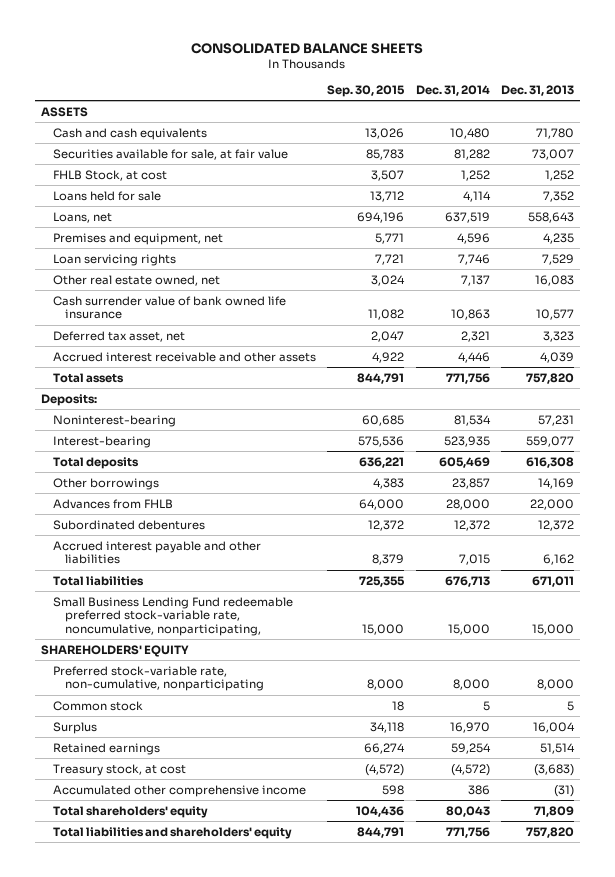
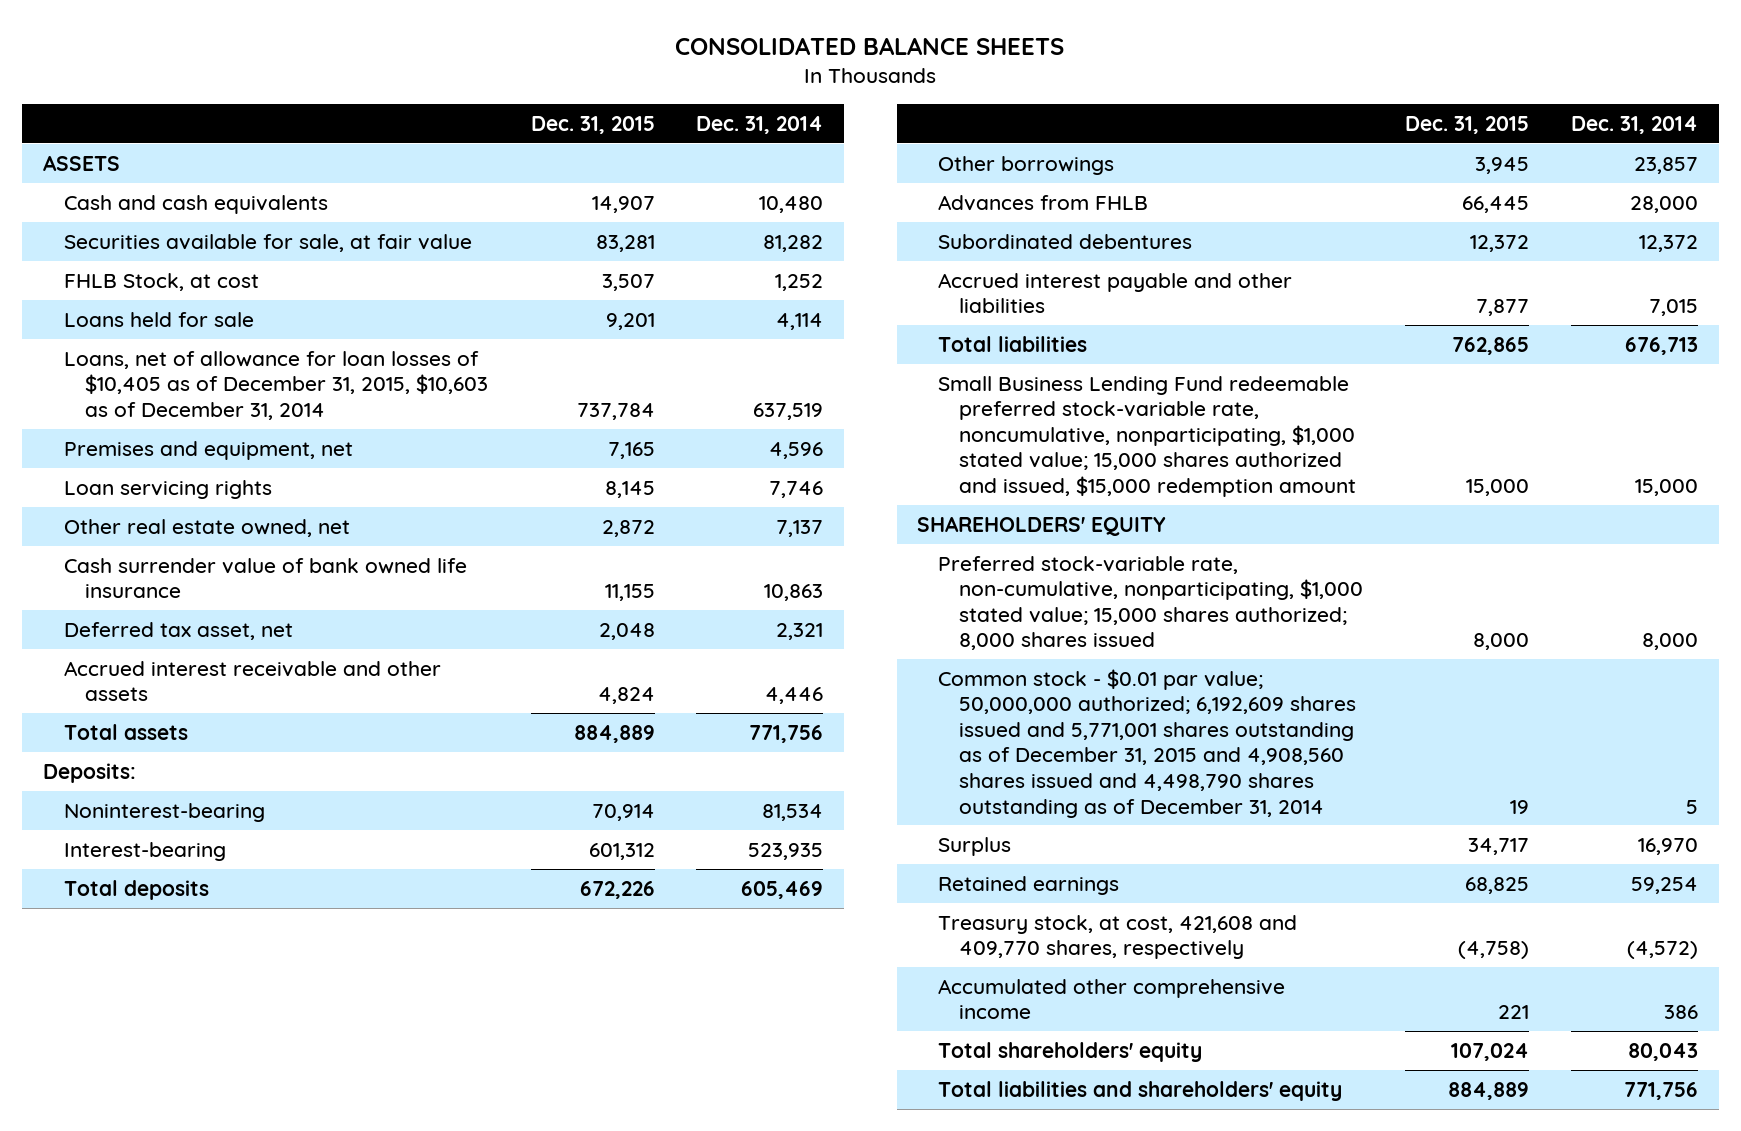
[327,85,406,98] Sep. 30, 2015 -> none
[501,85,575,97] Dec. 31, 2013 -> none
none -> [530,115,655,134] Dec. 31, 2015
[52,211,112,223] Loans, net -> [64,350,489,420] Loans, net of allowance for loan losses of $10,405 as of December 31, 2015, $10,603 as of December 31, 2014
[52,596,293,637] Small Business Lending Fund redeemable preferred stock-variable rate, noncumulative, nonparticipating, -> [938,375,1357,497] Small Business Lending Fund redeemable preferred stock-variable rate, noncumulative, nonparticipating, $1,000 stated value; 15,000 shares authorized and issued, $15,000 redemption amount
[52,665,264,692] Preferred stock-variable rate, non-cumulative, nonparticipating -> [938,555,1364,651] Preferred stock-variable rate, non-cumulative, nonparticipating, $1,000 stated value; 15,000 shares authorized; 8,000 shares issued
[52,700,143,711] Common stock -> [938,668,1357,818] Common stock - $0.01 par value; 50,000,000 authorized; 6,192,609 shares issued and 5,771,001 shares outstanding as of December 31, 2015 and 4,908,560 shares issued and 4,498,790 shares outstanding as of December 31, 2014
[52,763,186,776] Treasury stock, at cost -> [938,914,1298,960] Treasury stock, at cost, 421,608 and 409,770 shares, respectively

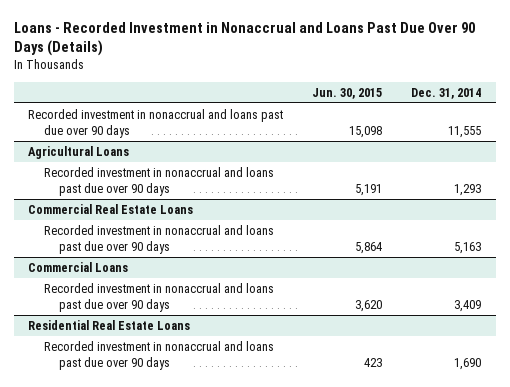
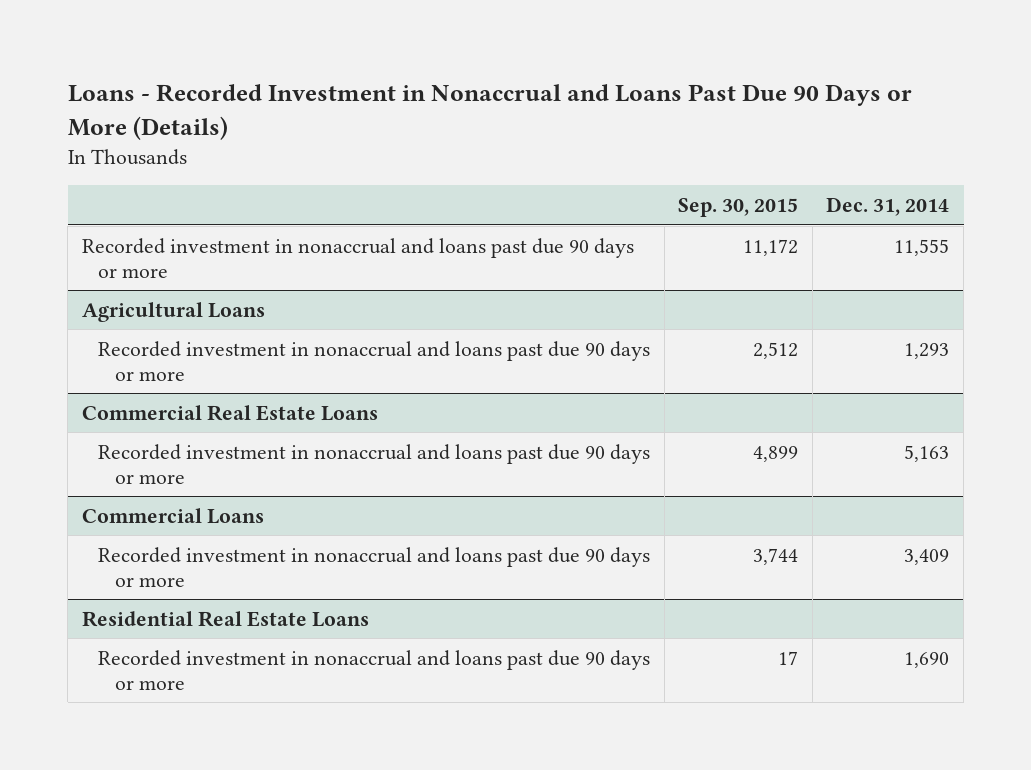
[13,22,475,57] Loans - Recorded Investment in Nonaccrual and Loans Past Due Over 90 Days (Details) -> [67,84,912,140] Loans - Recorded Investment in Nonaccrual and Loans Past Due 90 Days or More (Details)
[312,87,383,99] Jun. 30, 2015 -> none
none -> [678,197,799,217] Sep. 30, 2015
[28,108,284,138] Recorded investment in nonaccrual and loans past due over 90 days -> [81,237,634,278] Recorded investment in nonaccrual and loans past due 90 days or more
[43,166,274,196] Recorded investment in nonaccrual and loans past due over 90 days -> [98,340,651,381] Recorded investment in nonaccrual and loans past due 90 days or more
[43,224,274,254] Recorded investment in nonaccrual and loans past due over 90 days -> [98,443,651,484] Recorded investment in nonaccrual and loans past due 90 days or more
[43,282,274,312] Recorded investment in nonaccrual and loans past due over 90 days -> [98,546,651,587] Recorded investment in nonaccrual and loans past due 90 days or more
[43,340,274,370] Recorded investment in nonaccrual and loans past due over 90 days -> [98,649,651,690] Recorded investment in nonaccrual and loans past due 90 days or more

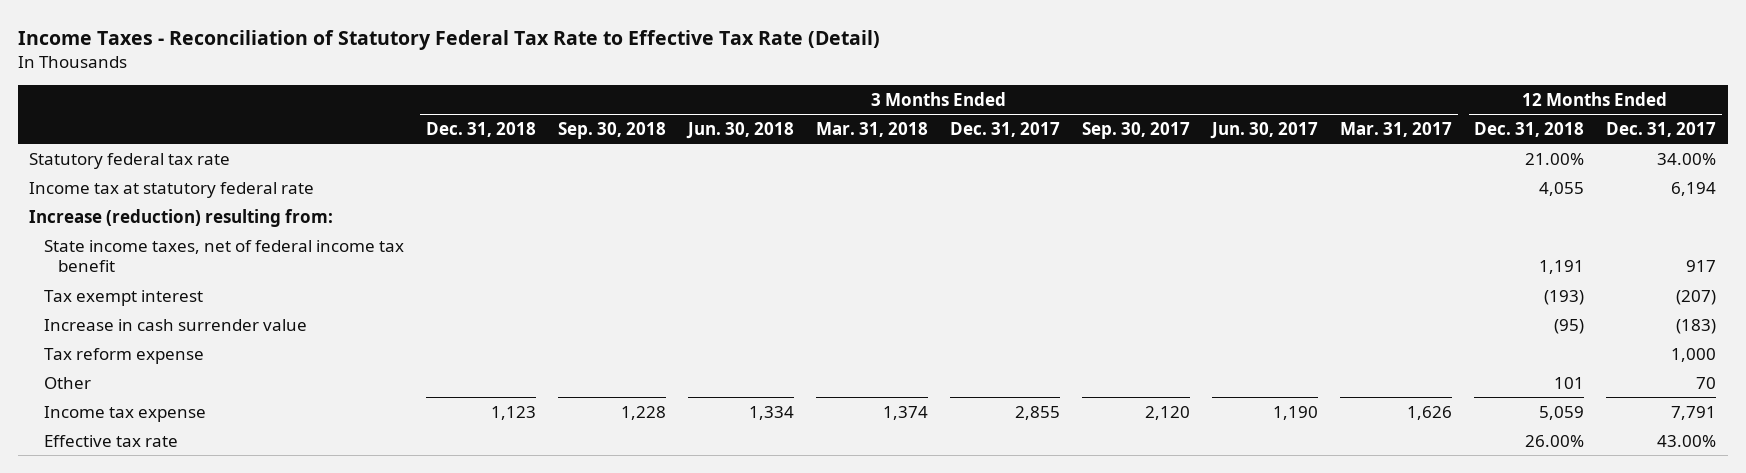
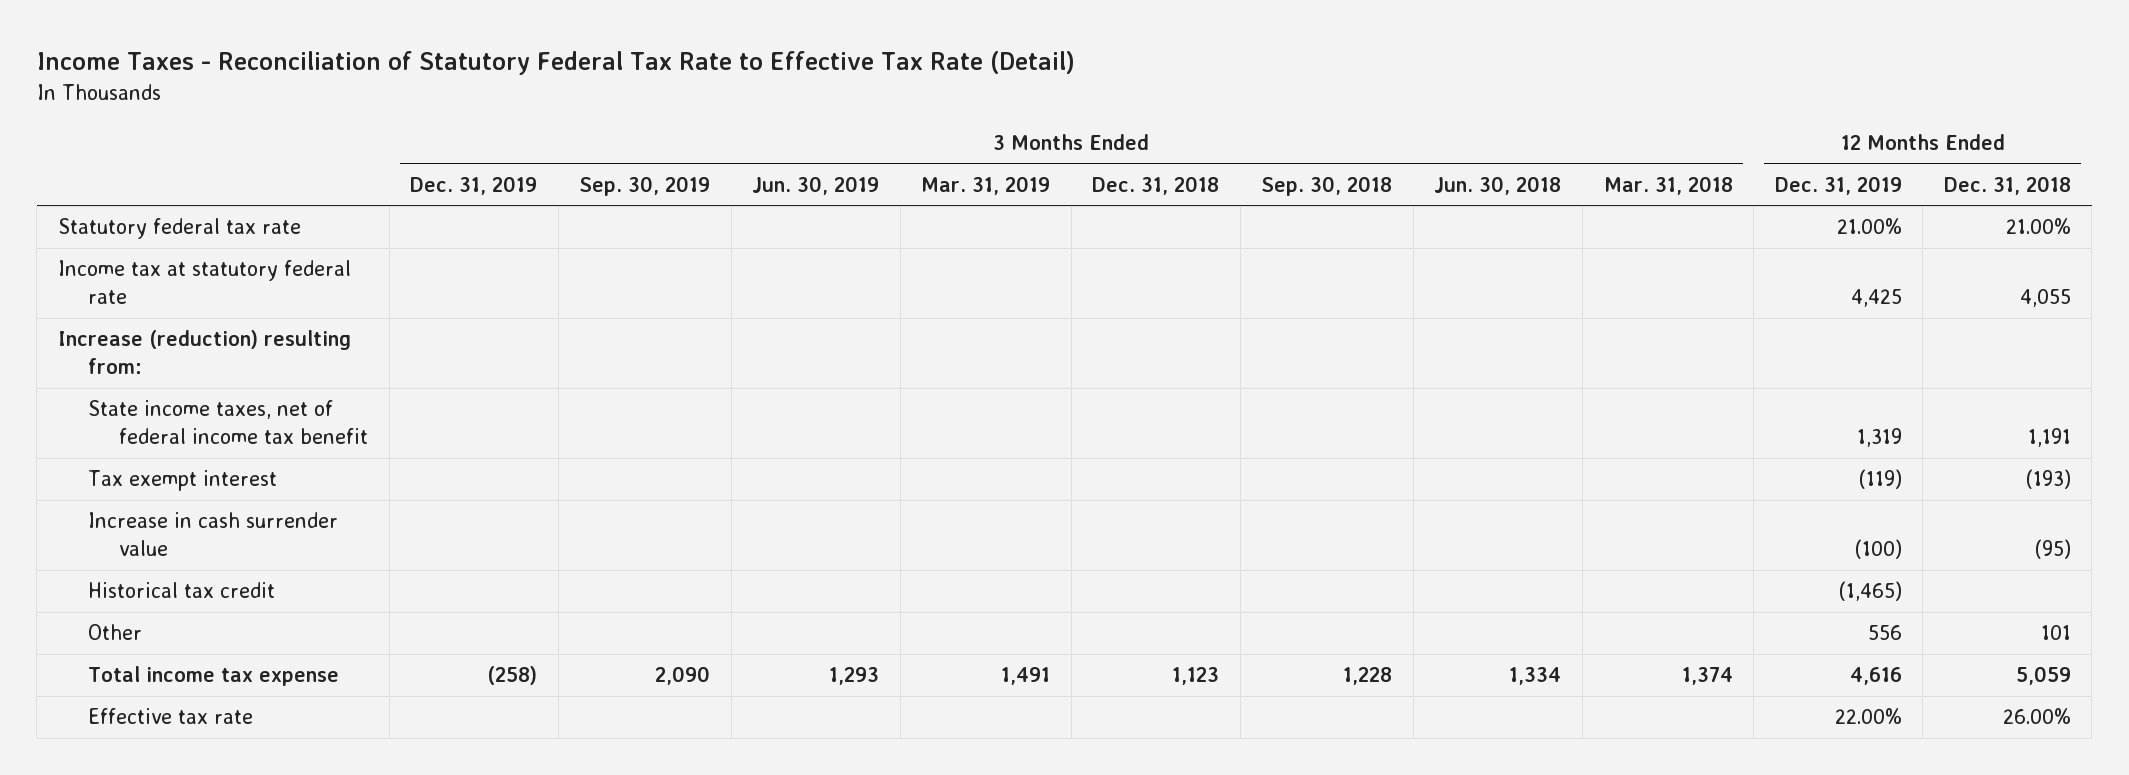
[950,121,1061,137] Dec. 31, 2017 -> none
[1082,121,1191,139] Sep. 30, 2017 -> none
[1210,121,1319,139] Jun. 30, 2017 -> none
[1340,121,1453,137] Mar. 31, 2017 -> none
[1606,121,1717,137] Dec. 31, 2017 -> none
none -> [410,175,538,195] Dec. 31, 2019
none -> [579,175,711,196] Sep. 30, 2019
none -> [752,175,880,195] Jun. 30, 2019
none -> [921,175,1051,195] Mar. 31, 2019
none -> [1774,175,1902,195] Dec. 31, 2019
[43,347,204,364] Tax reform expense -> none
none -> [88,582,276,599] Historical tax credit
[43,405,206,422] Income tax expense -> [88,666,340,687] Total income tax expense

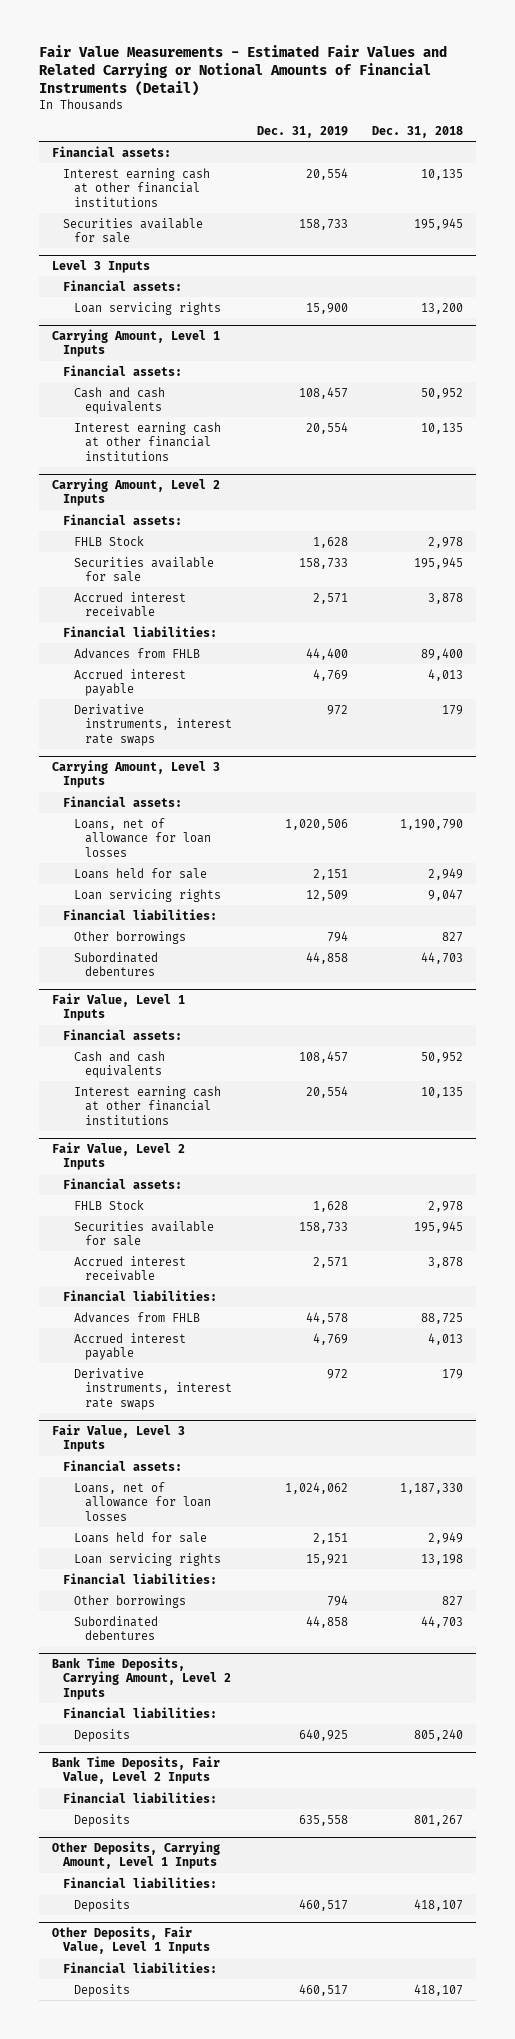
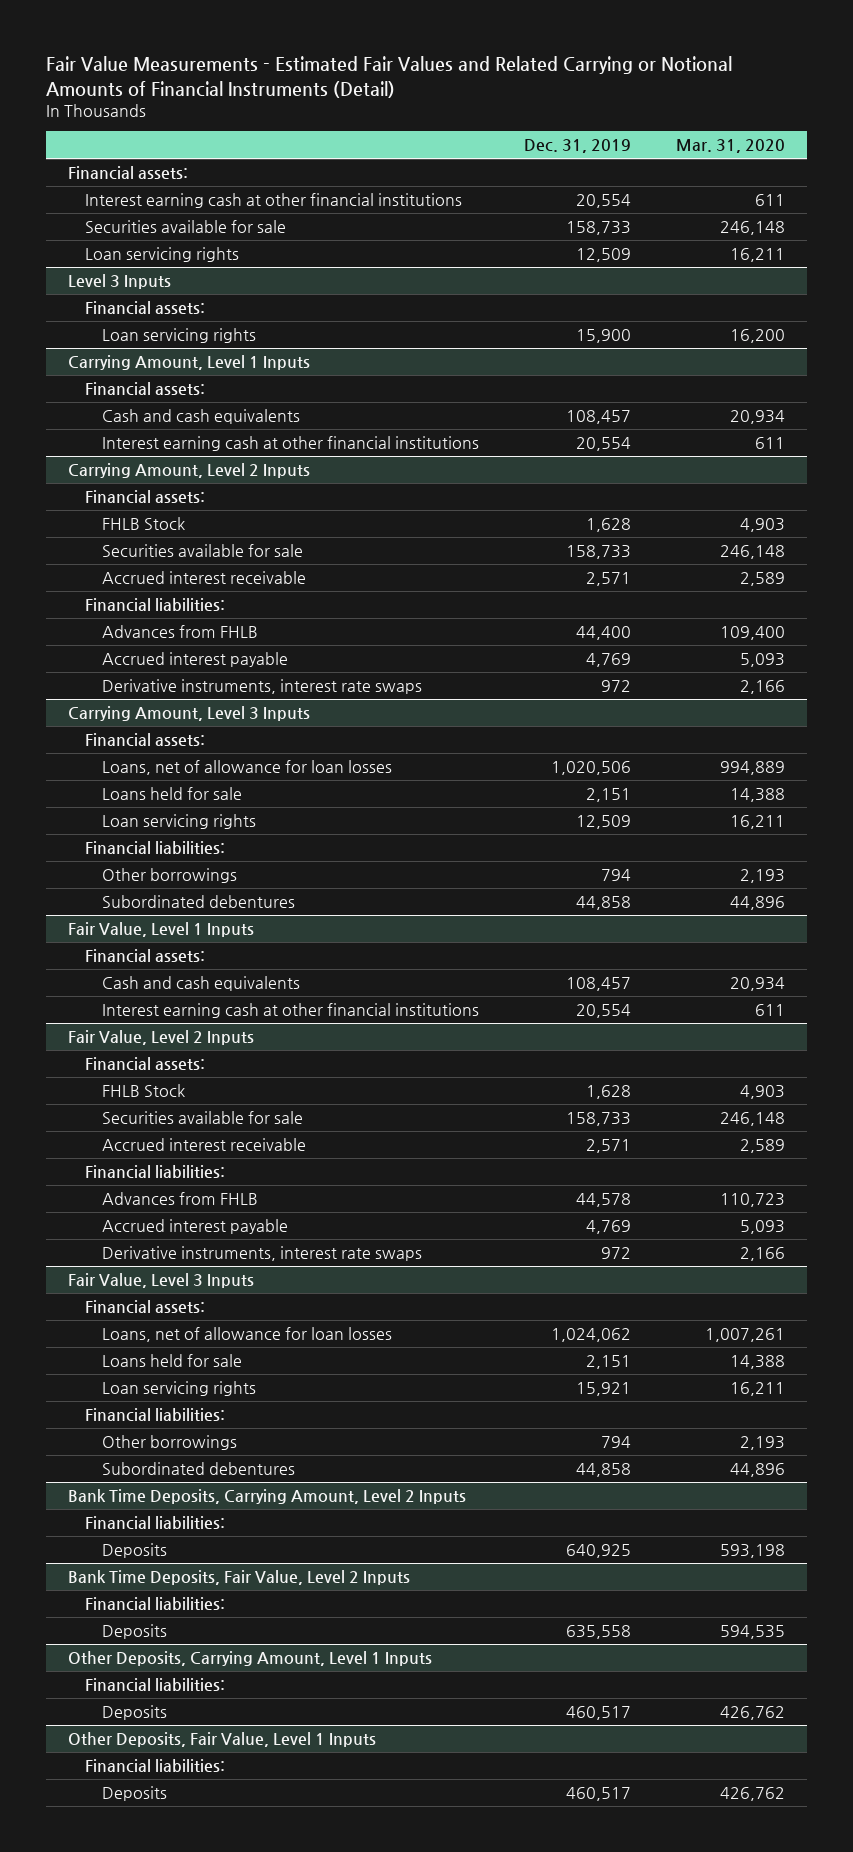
[372,125,464,138] Dec. 31, 2018 -> none
none -> [675,139,785,154] Mar. 31, 2020
none -> [85,246,240,262] Loan servicing rights

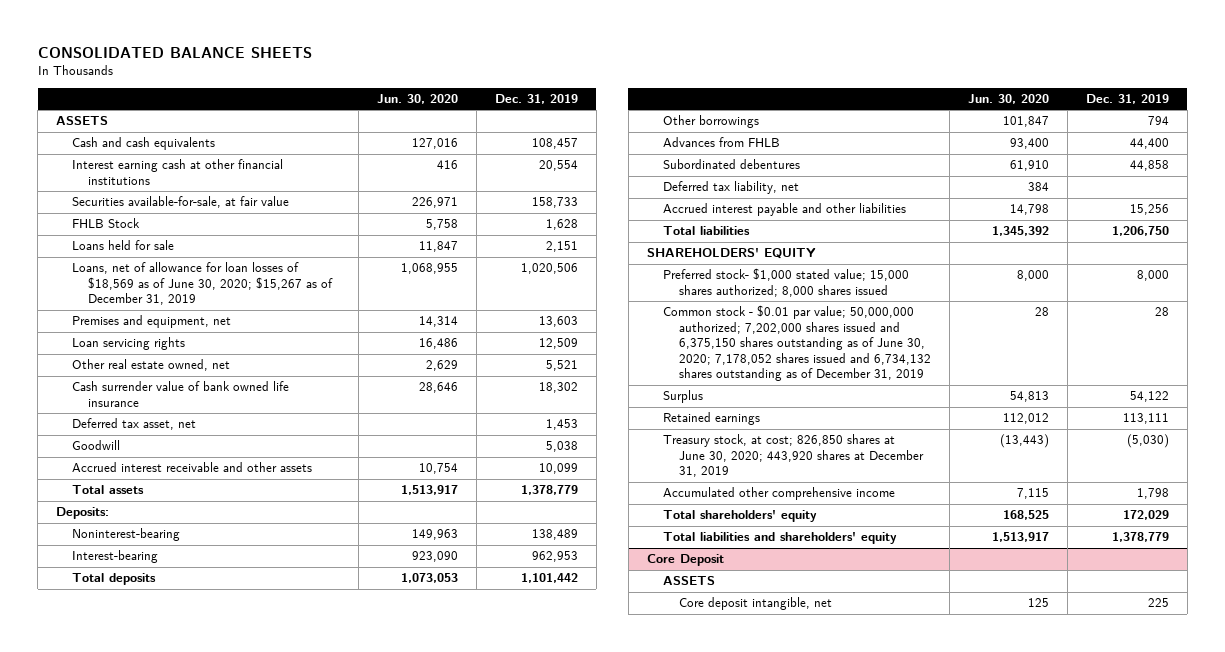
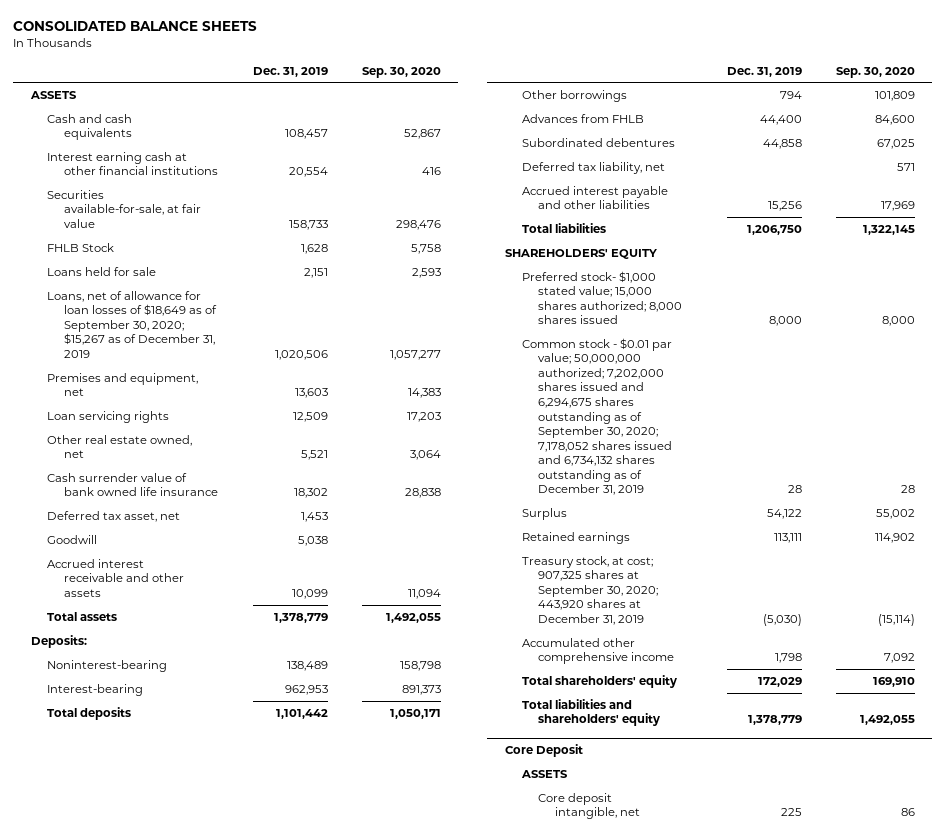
[377,94,459,105] Jun. 30, 2020 -> none
none -> [362,66,442,78] Sep. 30, 2020
[72,262,334,306] Loans, net of allowance for loan losses of $18,569 as of June 30, 2020; $15,267 as of December 31, 2019 -> [47,290,218,359] Loans, net of allowance for loan losses of $18,649 as of September 30, 2020; $15,267 as of December 31, 2019
[662,305,931,382] Common stock - $0.01 par value; 50,000,000 authorized; 7,202,000 shares issued and 6,375,150 shares outstanding as of June 30, 2020; 7,178,052 shares issued and 6,734,132 shares outstanding as of December 31, 2019 -> [521,337,673,496] Common stock - $0.01 par value; 50,000,000 authorized; 7,202,000 shares issued and 6,294,675 shares outstanding as of September 30, 2020; 7,178,052 shares issued and 6,734,132 shares outstanding as of December 31, 2019
[662,434,924,478] Treasury stock, at cost; 826,850 shares at June 30, 2020; 443,920 shares at December 31, 2019 -> [521,555,659,626] Treasury stock, at cost; 907,325 shares at September 30, 2020; 443,920 shares at December 31, 2019

